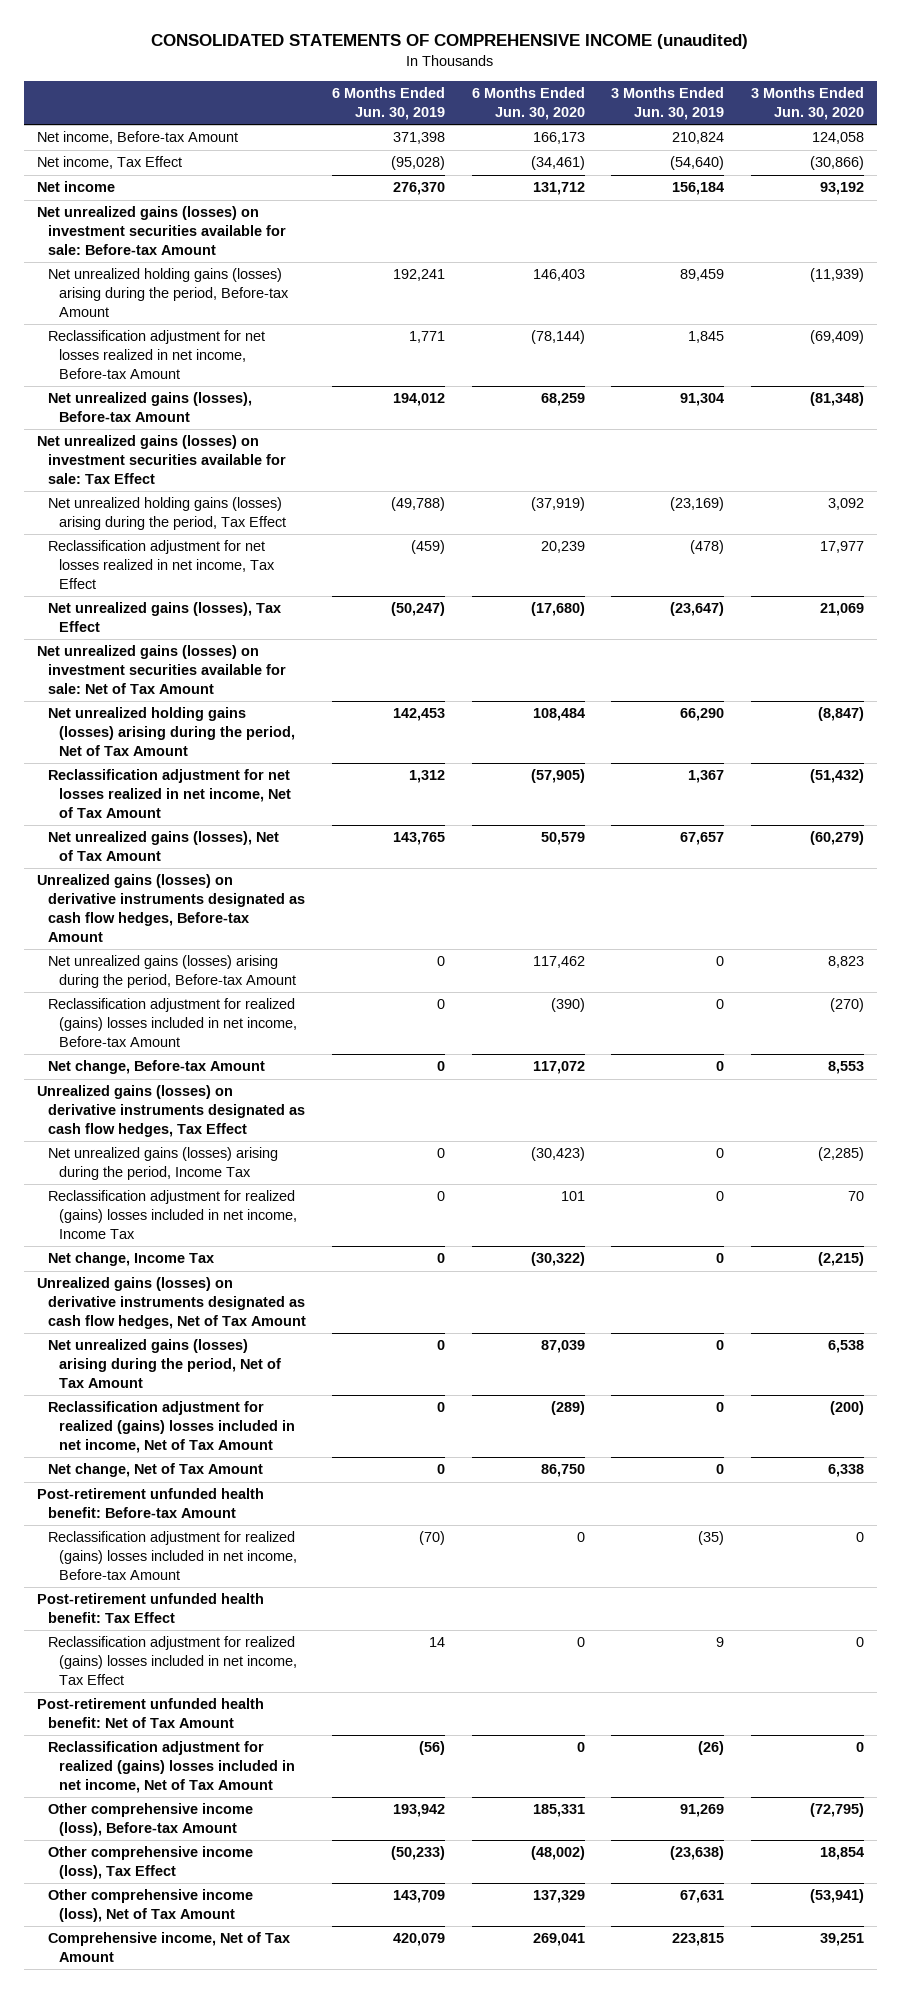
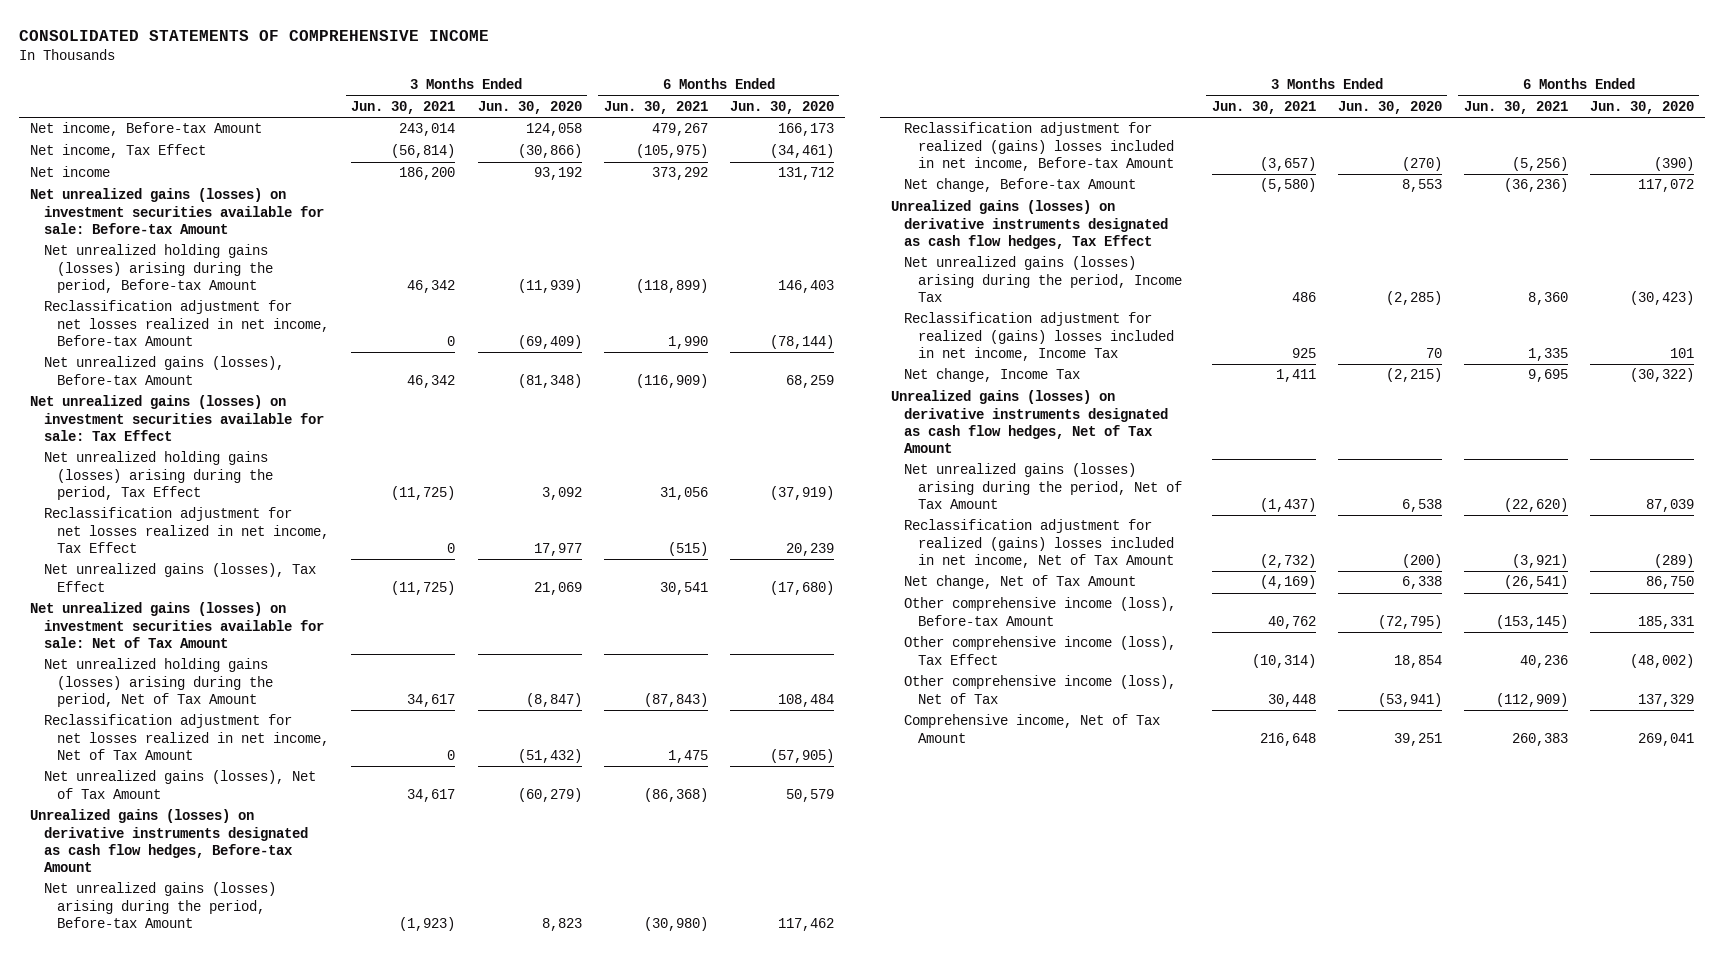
[151,34,749,50] CONSOLIDATED STATEMENTS OF COMPREHENSIVE INCOME (unaudited) -> [19,29,490,41] CONSOLIDATED STATEMENTS OF COMPREHENSIVE INCOME
[332,87,446,121] 6 Months Ended Jun. 30, 2019 -> none
[611,87,725,121] 3 Months Ended Jun. 30, 2019 -> none
none -> [351,100,456,114] Jun. 30, 2021
none -> [603,100,708,114] Jun. 30, 2021
[36,1488,264,1519] Post-retirement unfunded health benefit: Before-tax Amount -> none
[48,1531,298,1580] Reclassification adjustment for realized (gains) losses included in net income, Before-tax Amount -> none
[36,1593,264,1624] Post-retirement unfunded health benefit: Tax Effect -> none
[48,1636,298,1685] Reclassification adjustment for realized (gains) losses included in net income, Tax Effect -> none
[36,1698,264,1729] Post-retirement unfunded health benefit: Net of Tax Amount -> none
[48,1741,296,1793] Reclassification adjustment for realized (gains) losses included in net income, Net of Tax Amount -> none
[48,1889,254,1923] Other comprehensive income (loss), Net of Tax Amount -> [904,675,1177,704] Other comprehensive income (loss), Net of Tax

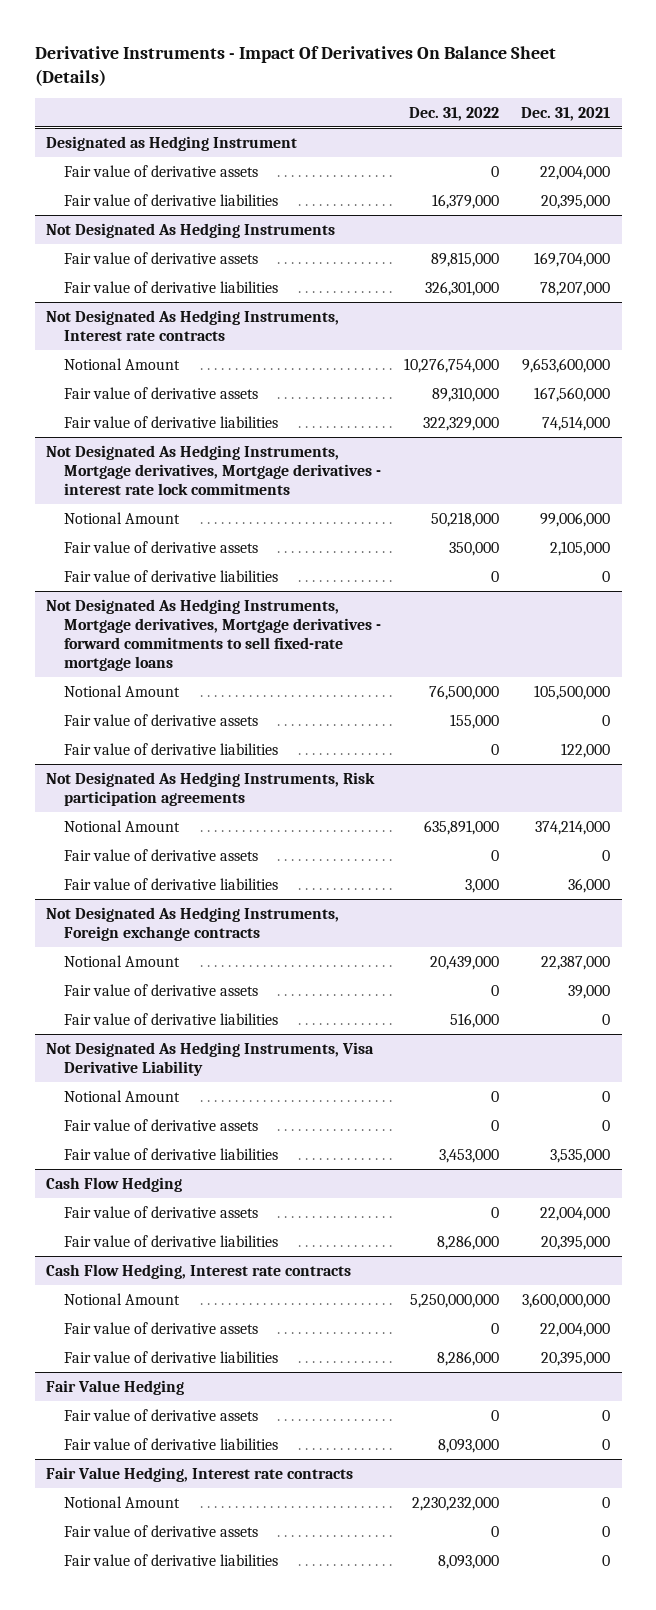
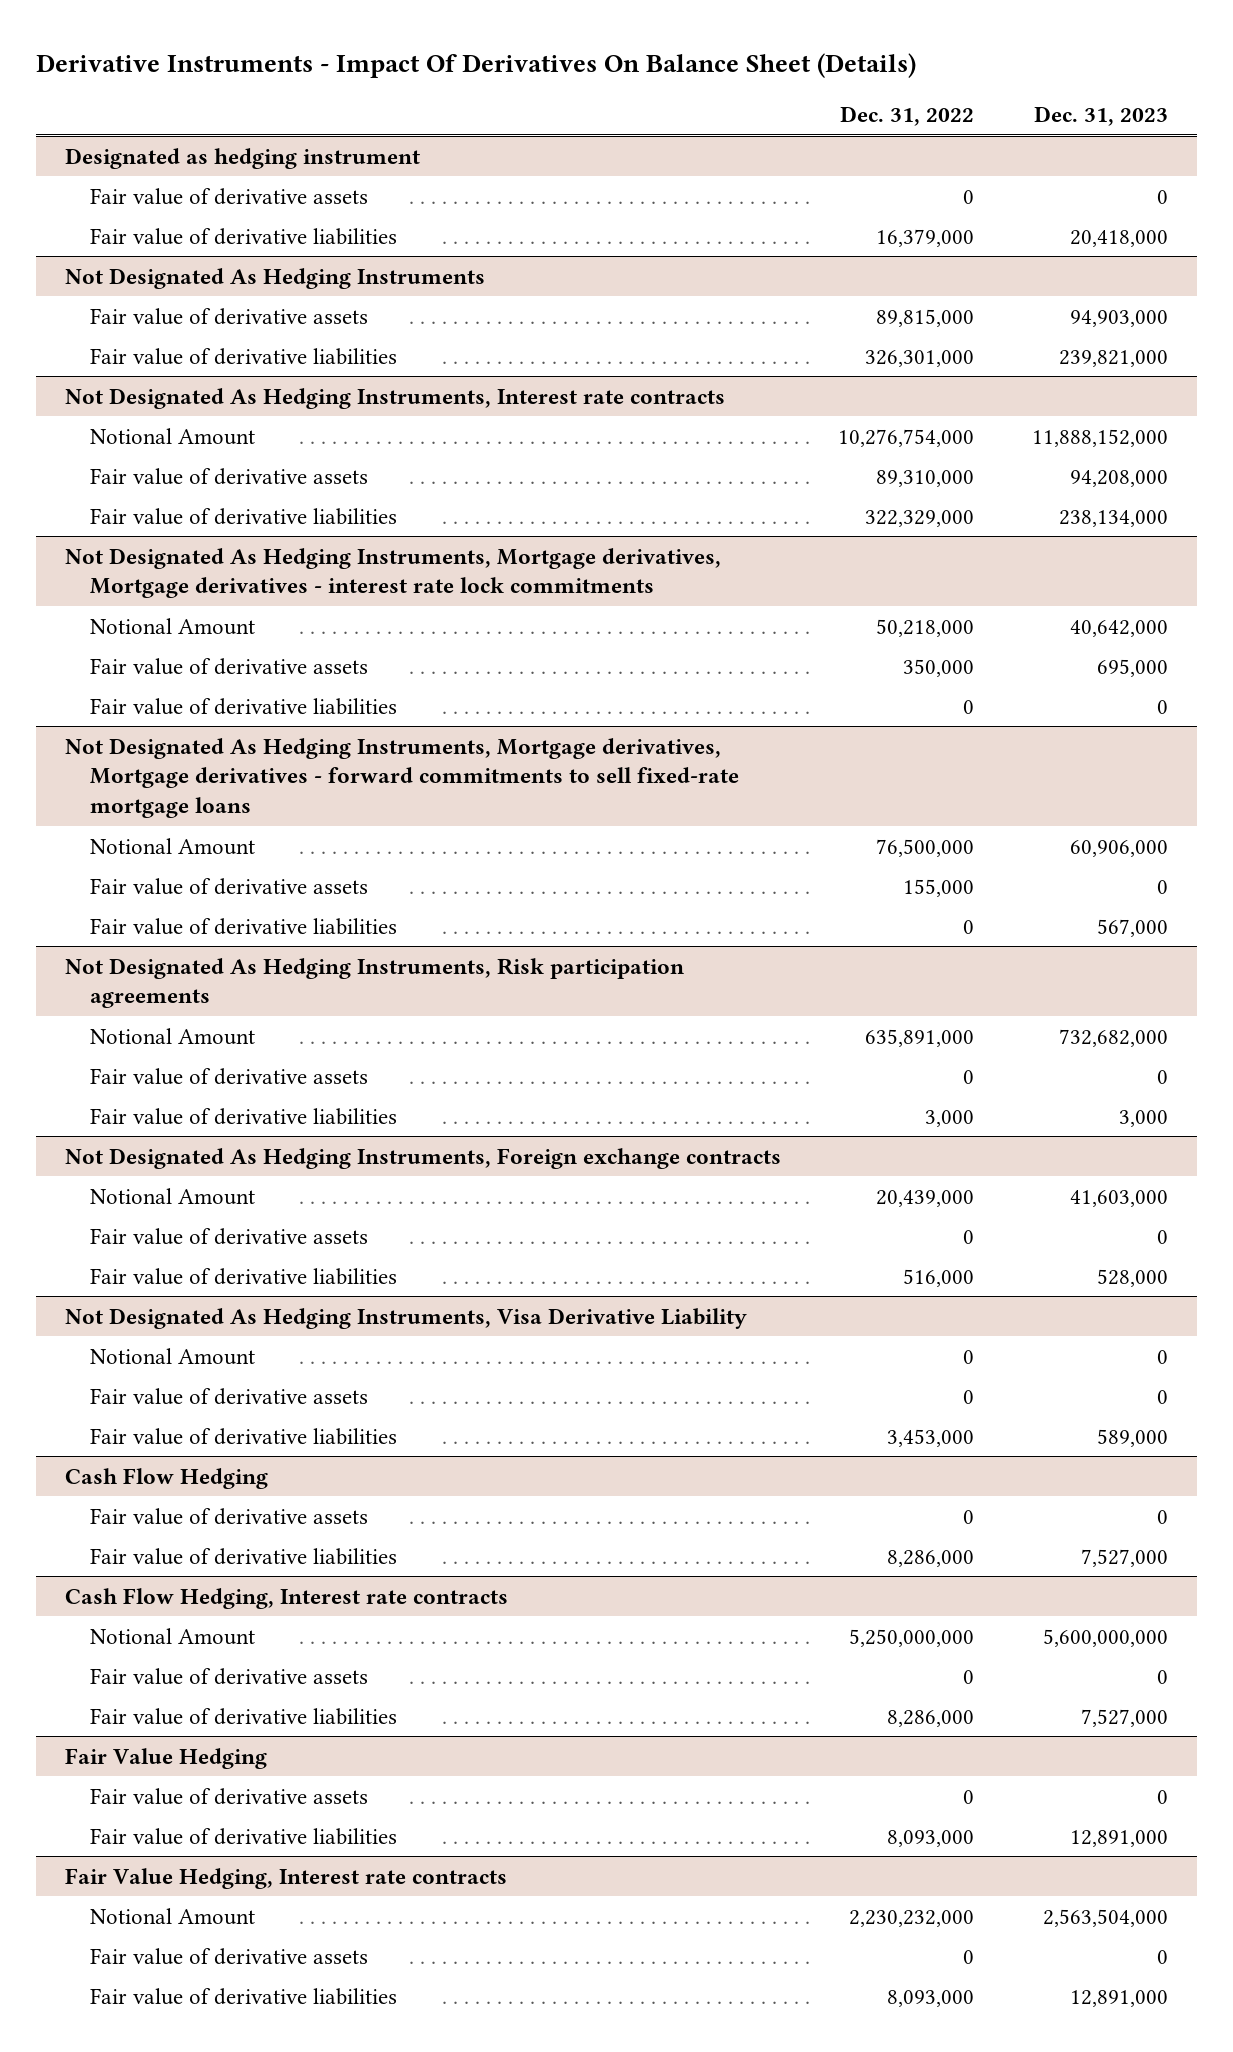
[521,106,611,121] Dec. 31, 2021 -> none
none -> [1033,106,1168,127] Dec. 31, 2023
[46,135,298,151] Designated as Hedging Instrument -> [65,147,421,169] Designated as hedging instrument

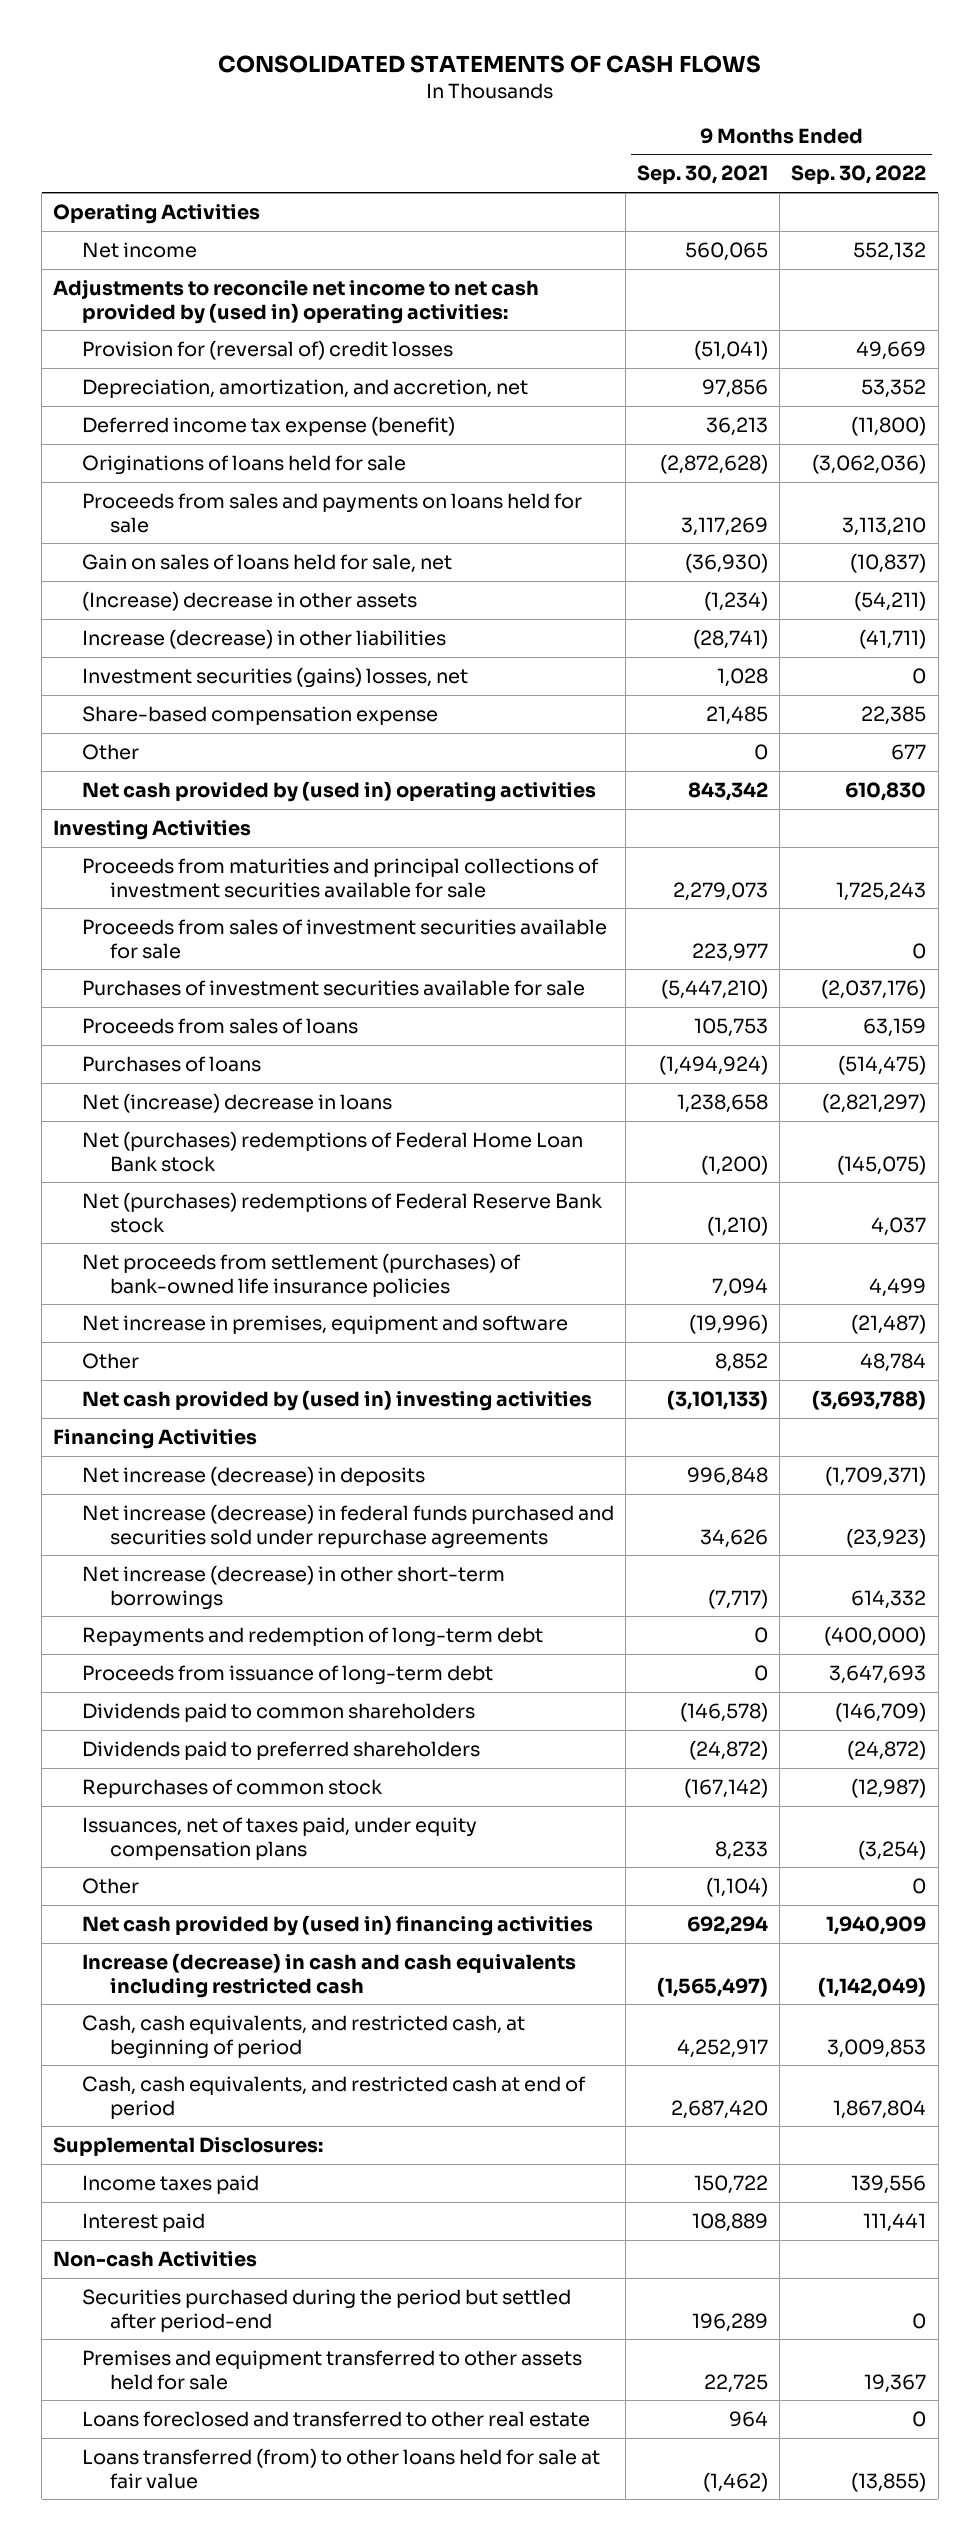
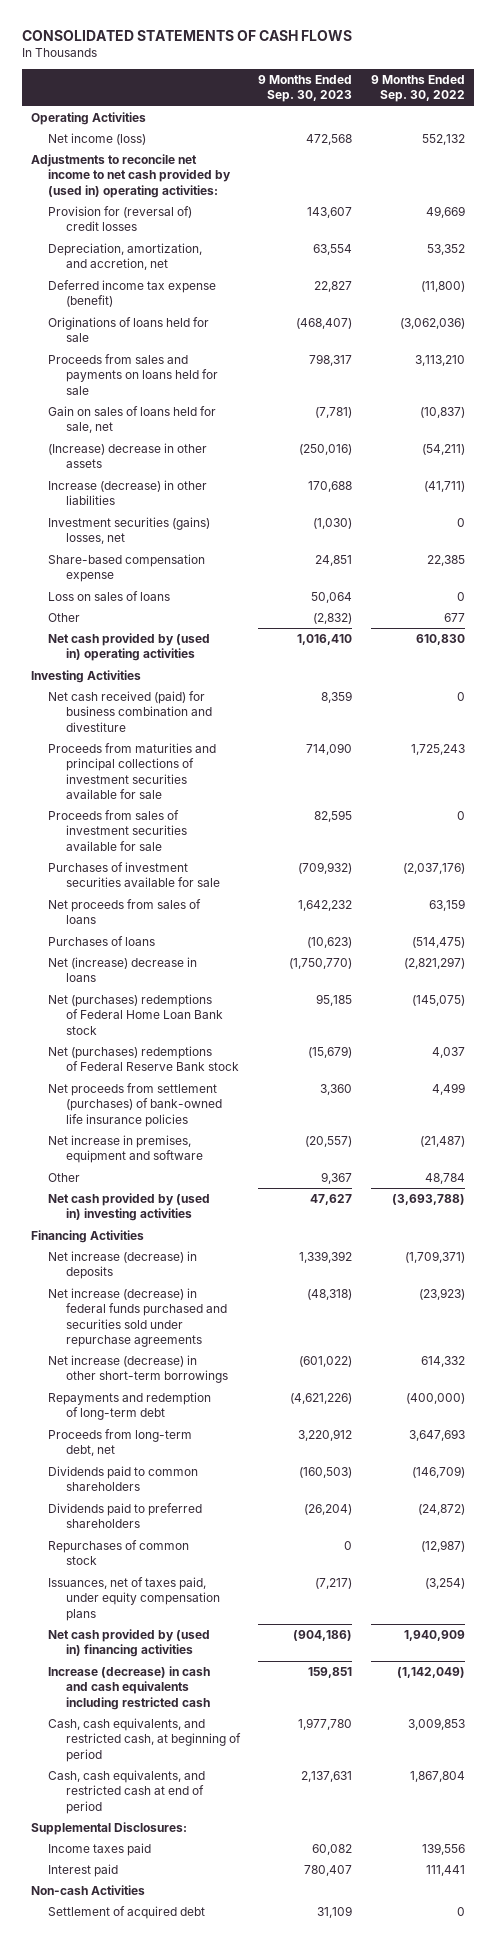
[636,165,768,185] Sep. 30, 2021 -> none
none -> [258,75,353,103] 9 Months Ended Sep. 30, 2023
[81,241,197,258] Net income -> [48,133,147,146] Net income (loss)
none -> [48,591,171,602] Loss on sales of loans
none -> [48,691,212,732] Net cash received (paid) for business combination and divestiture
[81,1017,358,1034] Proceeds from sales of loans -> [48,899,202,925] Net proceeds from sales of loans
[81,1664,493,1685] Proceeds from issuance of long-term debt -> [48,1429,193,1457] Proceeds from long-term debt, net
[81,1877,139,1894] Other -> none
[81,2288,571,2332] Securities purchased during the period but settled after period-end -> none
[81,2349,582,2390] Premises and equipment transferred to other assets held for sale -> none
[81,2410,590,2427] Loans foreclosed and transferred to other real estate -> none
[81,2447,600,2489] Loans transferred (from) to other loans held for sale at fair value -> none
none -> [48,1906,206,1920] Settlement of acquired debt

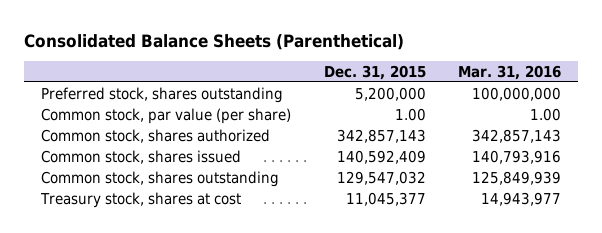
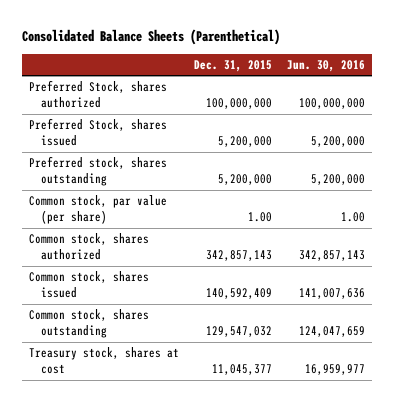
[458,64,562,80] Mar. 31, 2016 -> none
none -> [286,59,365,72] Jun. 30, 2016
none -> [29,80,168,109] Preferred Stock, shares authorized
none -> [29,118,168,147] Preferred Stock, shares issued

